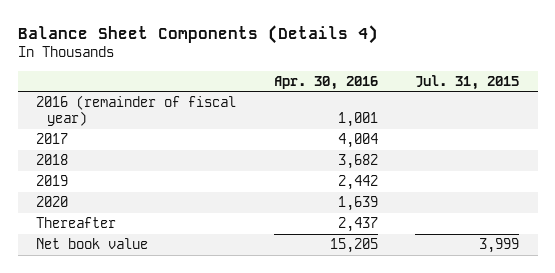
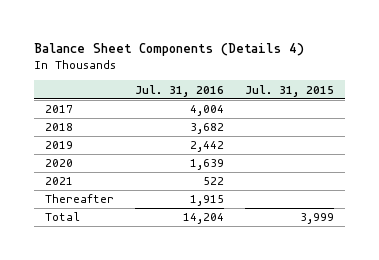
[273,75,378,90] Apr. 30, 2016 -> none
none -> [135,84,225,97] Jul. 31, 2016
[36,95,237,127] 2016 (remainder of fiscal year) -> none
none -> [45,177,74,186] 2021
[36,238,149,250] Net book value -> [45,212,81,222] Total

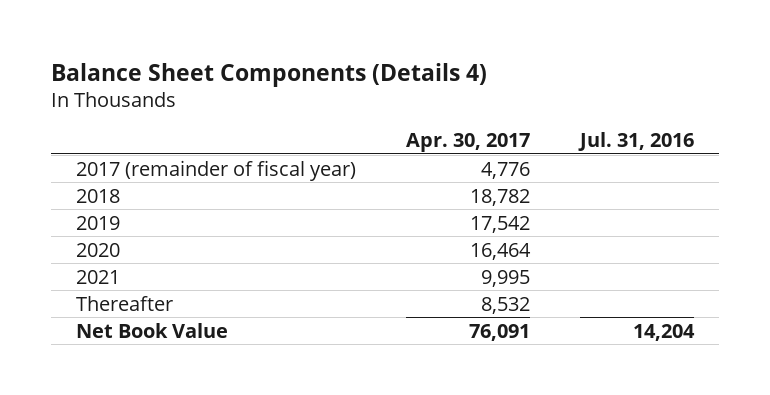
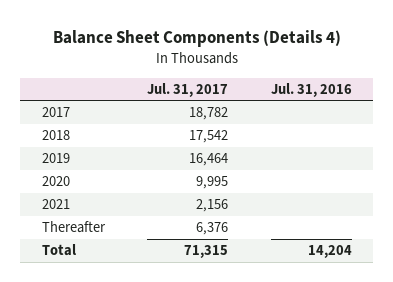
[406,133,531,153] Apr. 30, 2017 -> none
none -> [147,82,229,97] Jul. 31, 2017
[75,159,356,181] 2017 (remainder of fiscal year) -> none
none -> [41,107,70,118] 2017
[75,322,228,338] Net Book Value -> [41,244,76,257] Total

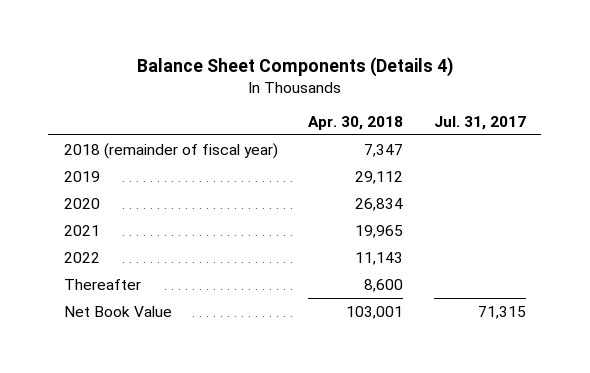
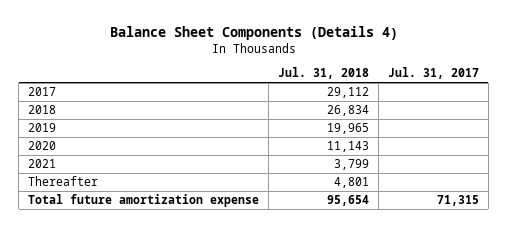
[308,115,404,130] Apr. 30, 2018 -> none
none -> [278,67,370,80] Jul. 31, 2018
[63,142,278,159] 2018 (remainder of fiscal year) -> none
none -> [28,87,57,97] 2017
none -> [28,105,57,115] 2018
[63,251,100,263] 2022 -> none
[63,305,172,317] Net Book Value -> [28,194,260,208] Total future amortization expense

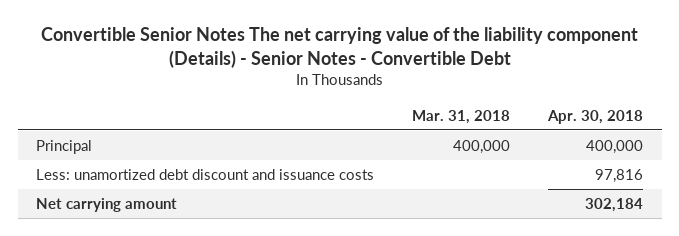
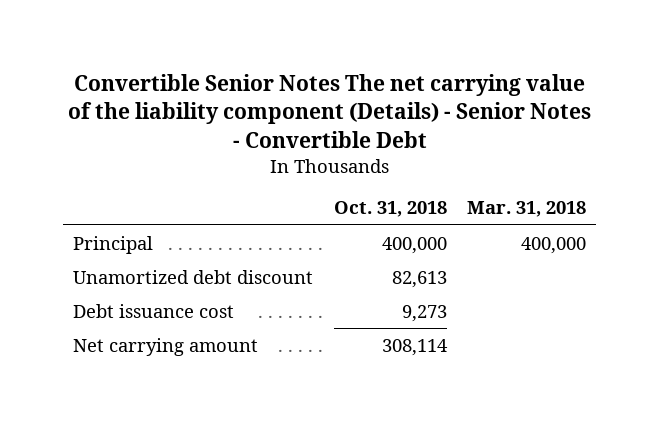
[546,109,643,124] Apr. 30, 2018 -> none
none -> [333,201,447,218] Oct. 31, 2018
[36,169,375,181] Less: unamortized debt discount and issuance costs -> [72,269,313,284] Unamortized debt discount
none -> [72,303,234,318] Debt issuance cost

